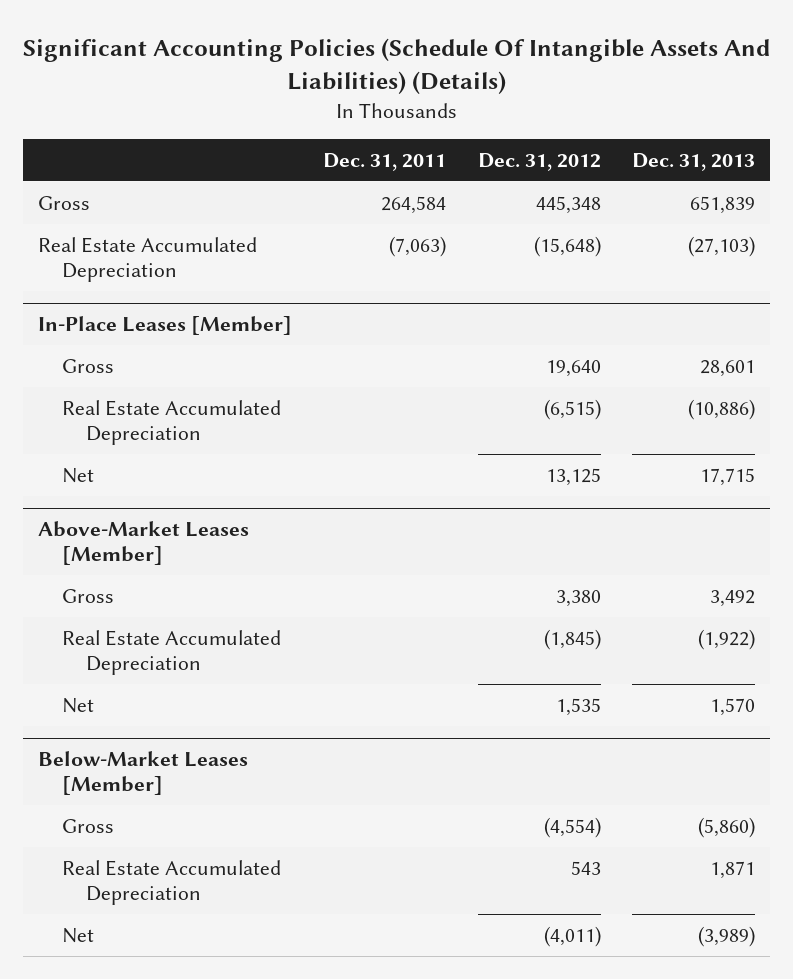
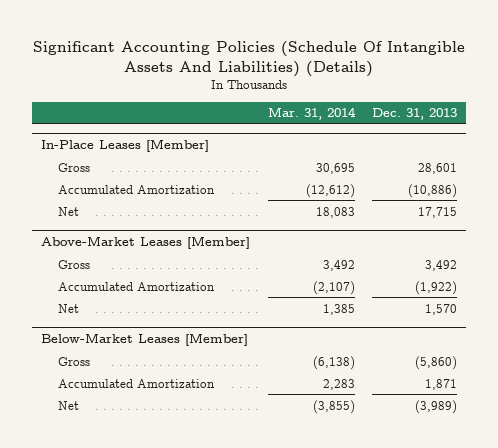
[323,152,447,171] Dec. 31, 2011 -> none
[477,152,601,171] Dec. 31, 2012 -> none
none -> [267,107,356,121] Mar. 31, 2014
[38,195,91,210] Gross -> none
[38,236,258,282] Real Estate Accumulated Depreciation -> none
[61,399,281,445] Real Estate Accumulated Depreciation -> [58,184,216,194] Accumulated Amortization
[61,629,281,675] Real Estate Accumulated Depreciation -> [58,281,216,291] Accumulated Amortization
[61,859,281,905] Real Estate Accumulated Depreciation -> [58,378,216,388] Accumulated Amortization

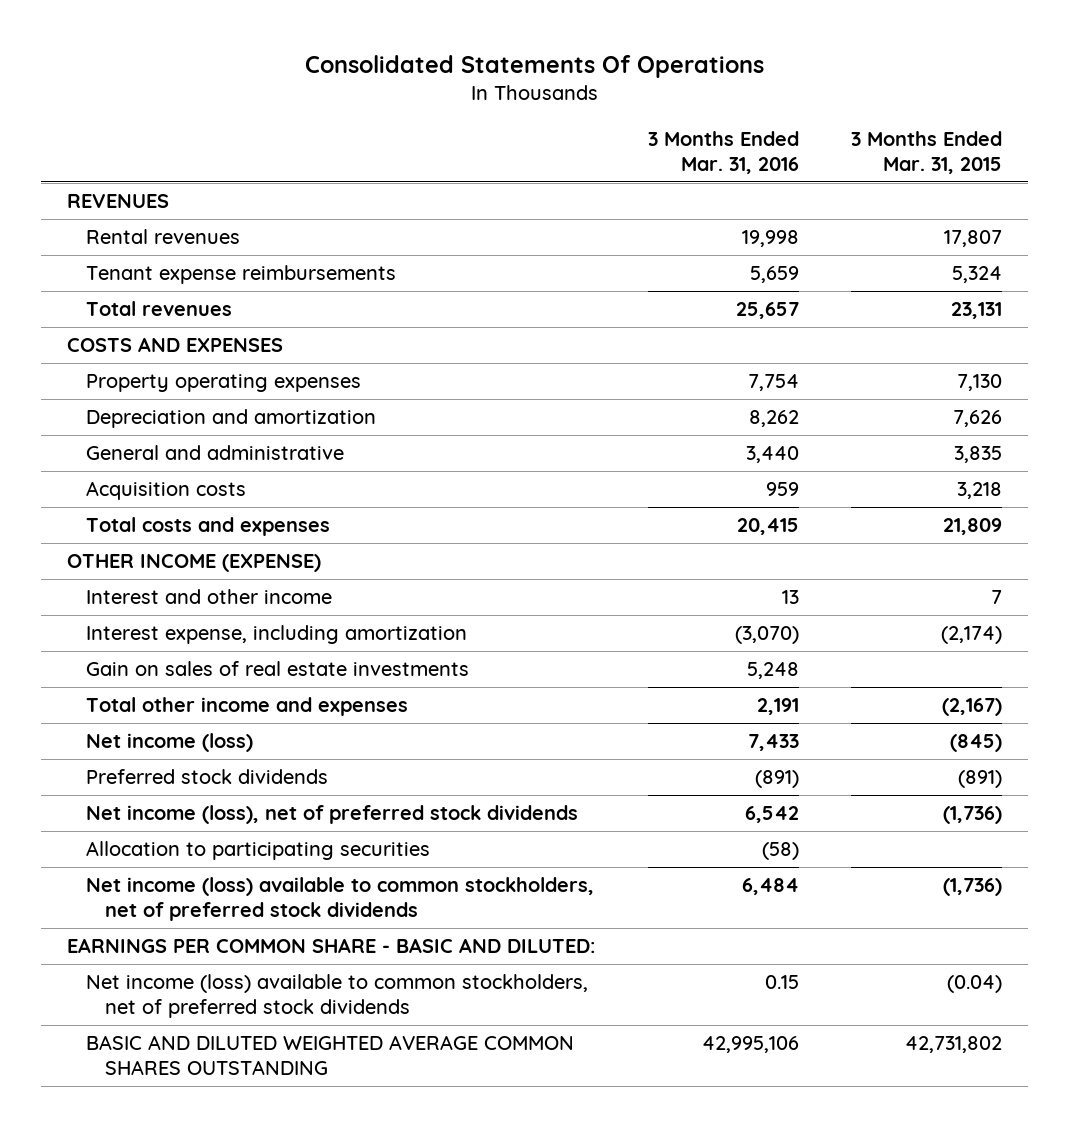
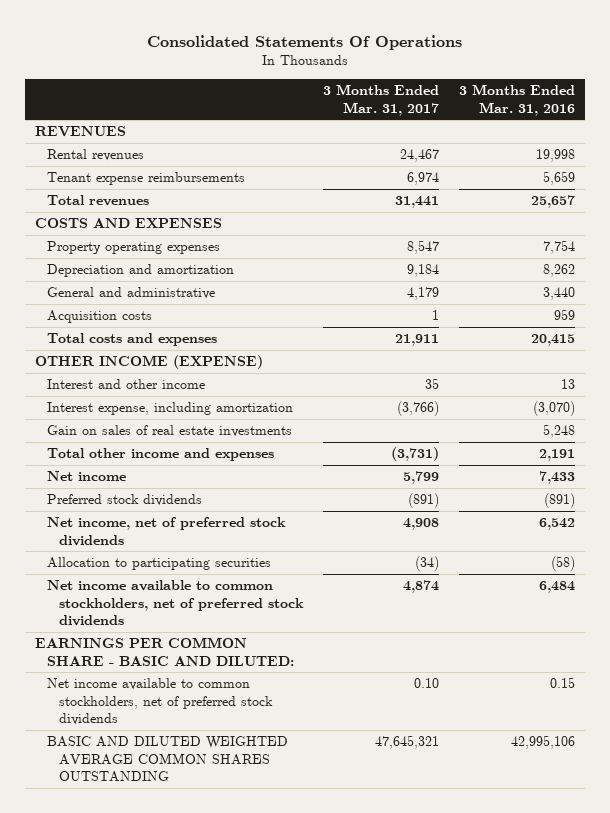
[851,130,1003,174] 3 Months Ended Mar. 31, 2015 -> none
none -> [322,84,439,116] 3 Months Ended Mar. 31, 2017
[86,733,254,753] Net income (loss) -> [46,471,126,482] Net income
[86,805,579,825] Net income (loss), net of preferred stock dividends -> [46,517,286,546] Net income, net of preferred stock dividends
[86,877,595,922] Net income (loss) available to common stockholders, net of preferred stock dividends -> [46,580,304,626] Net income available to common stockholders, net of preferred stock dividends
[86,974,589,1019] Net income (loss) available to common stockholders, net of preferred stock dividends -> [46,678,273,725] Net income available to common stockholders, net of preferred stock dividends

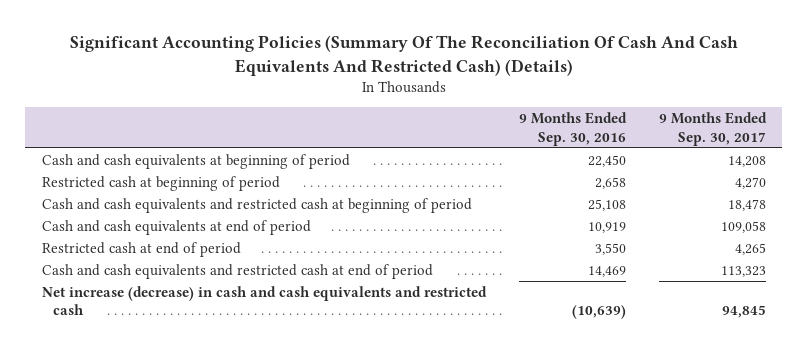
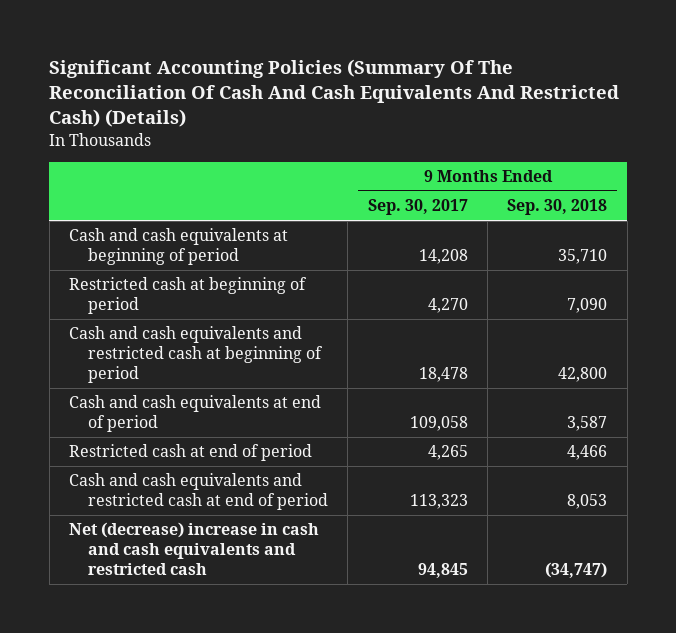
[518,112,627,146] 9 Months Ended Sep. 30, 2016 -> none
none -> [507,199,608,216] Sep. 30, 2018
[41,285,487,316] Net increase (decrease) in cash and cash equivalents and restricted cash -> [69,522,320,576] Net (decrease) increase in cash and cash equivalents and restricted cash

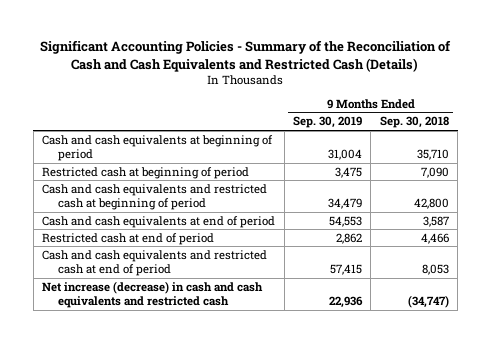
[49,59,620,127] Significant Accounting Policies (Summary Of The Reconciliation Of Cash And Cash Equivalents And Restricted Cash) (Details) -> [40,39,452,72] Significant Accounting Policies - Summary of the Reconciliation of Cash and Cash Equivalents and Restricted Cash (Details)
[367,199,468,216] Sep. 30, 2017 -> none
none -> [292,116,362,129] Sep. 30, 2019
[69,522,320,576] Net (decrease) increase in cash and cash equivalents and restricted cash -> [42,280,264,309] Net increase (decrease) in cash and cash equivalents and restricted cash

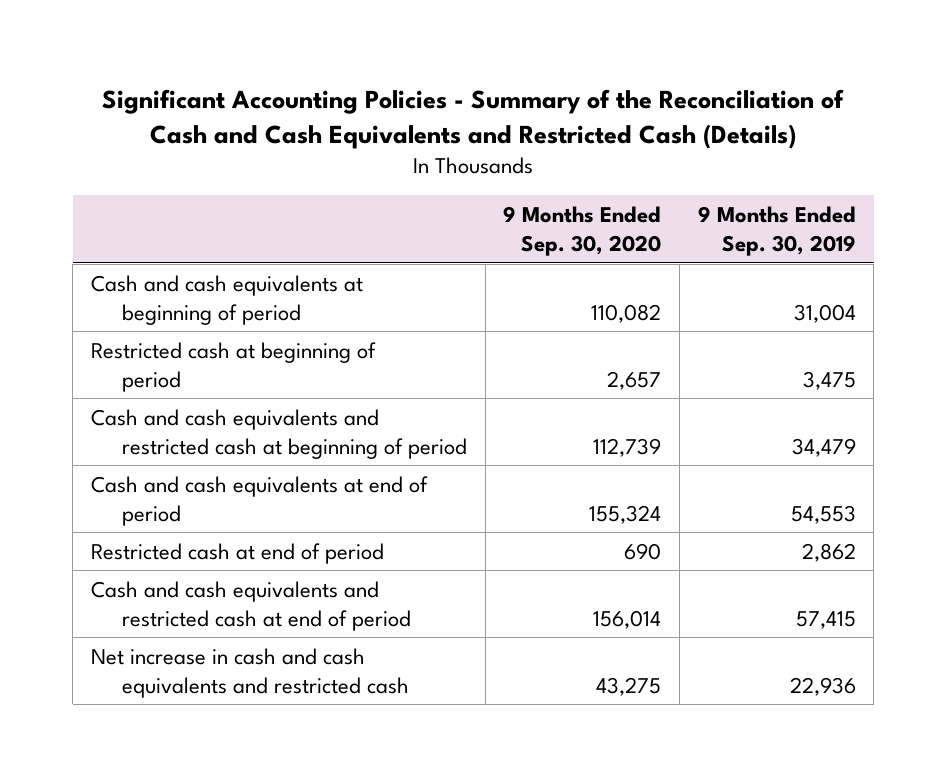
[379,116,449,129] Sep. 30, 2018 -> none
none -> [503,206,662,256] 9 Months Ended Sep. 30, 2020
[42,280,264,309] Net increase (decrease) in cash and cash equivalents and restricted cash -> [91,647,409,698] Net increase in cash and cash equivalents and restricted cash

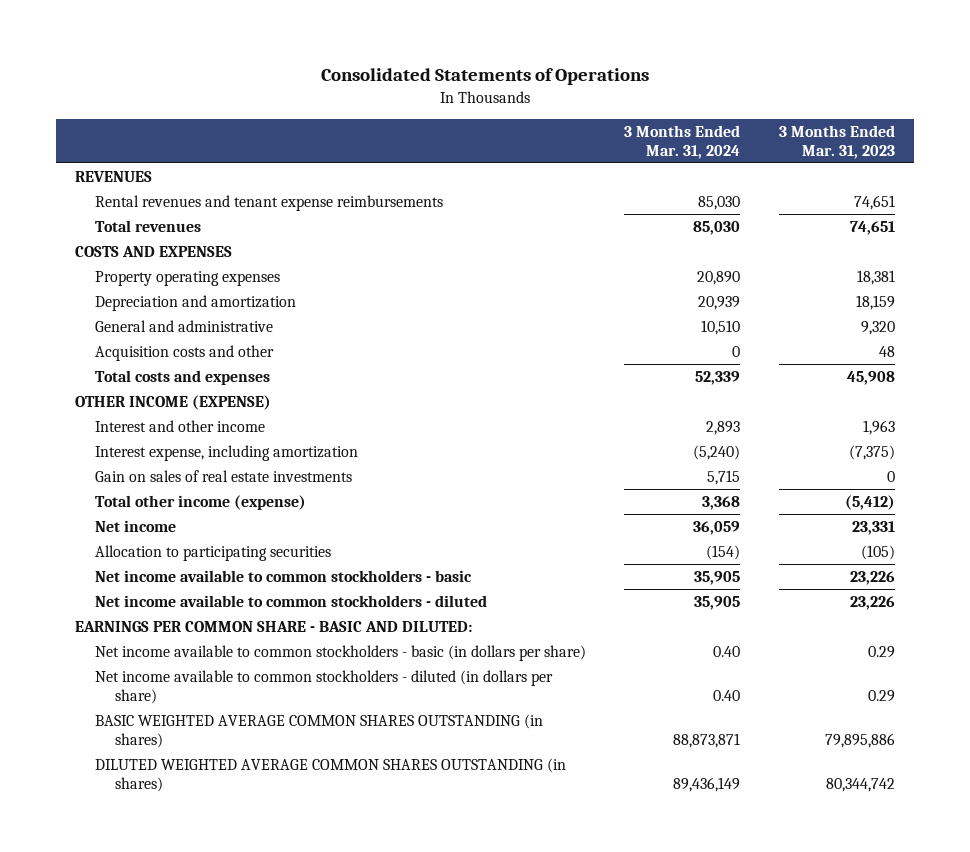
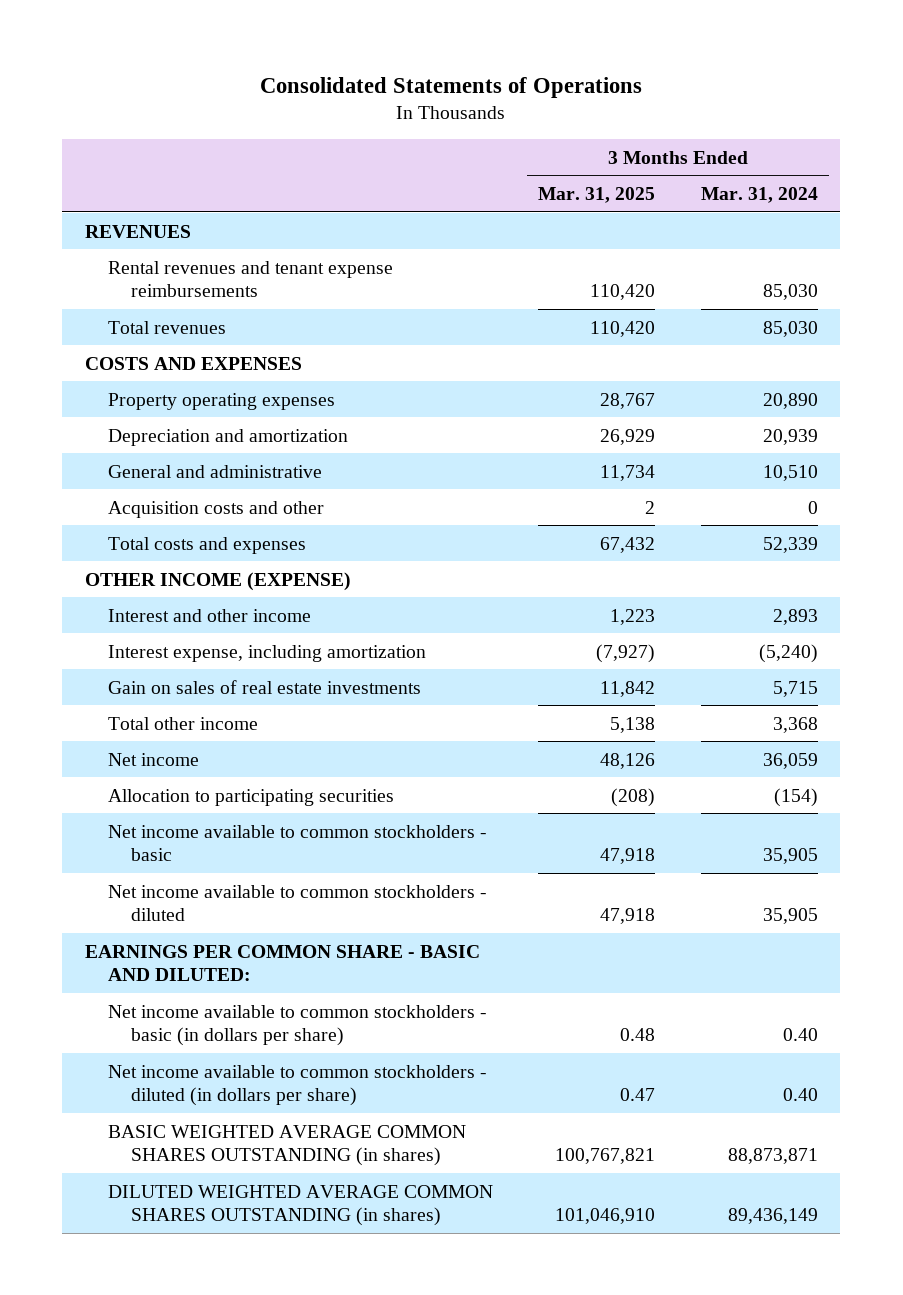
[778,124,895,159] 3 Months Ended Mar. 31, 2023 -> none
none -> [538,186,656,203] Mar. 31, 2025
[94,494,306,510] Total other income (expense) -> [108,716,259,730] Total other income

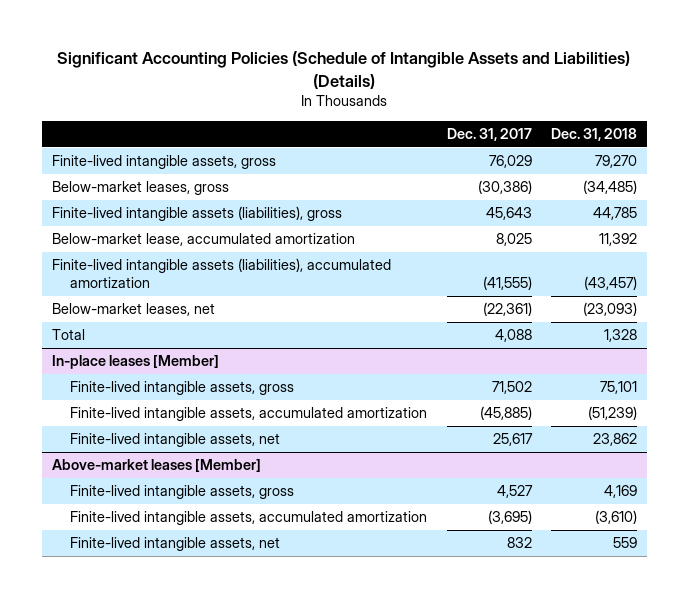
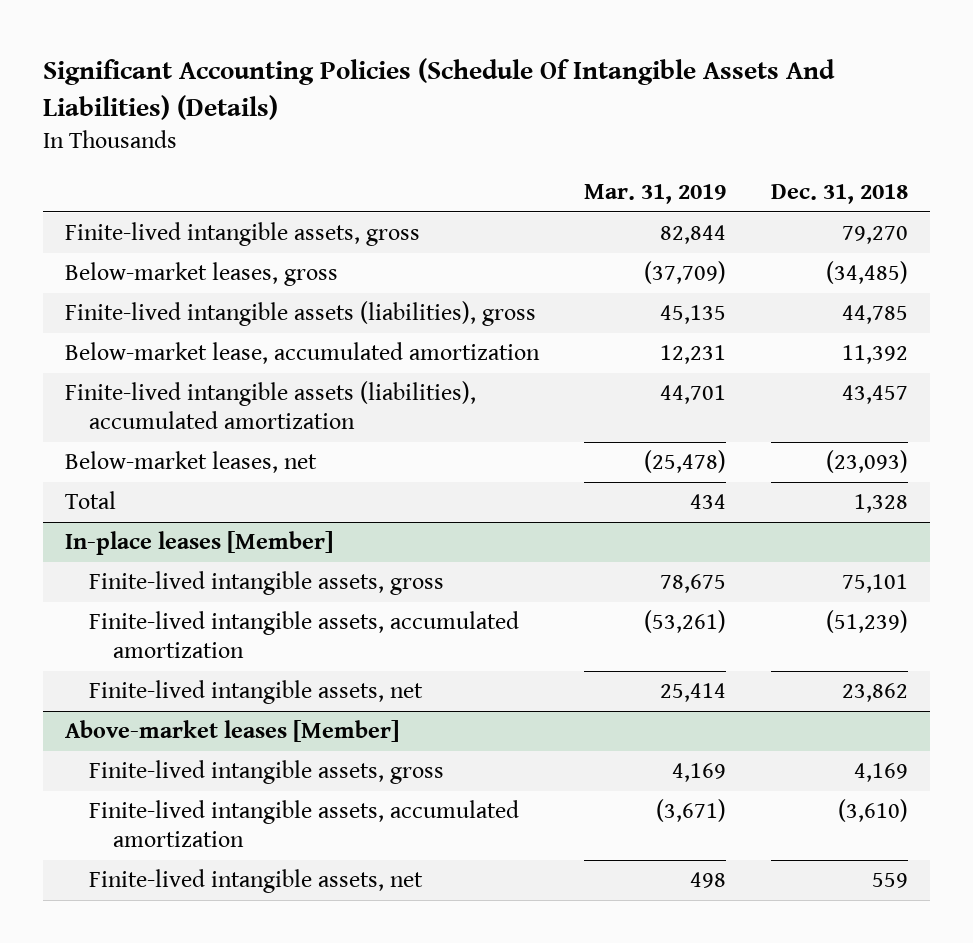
[57,51,631,89] Significant Accounting Policies (Schedule of Intangible Assets and Liabilities) (Details) -> [42,58,835,121] Significant Accounting Policies (Schedule Of Intangible Assets And Liabilities) (Details)
[446,128,532,142] Dec. 31, 2017 -> none
none -> [584,183,727,204] Mar. 31, 2019
[583,276,637,291] (43,457) -> [841,385,908,405] 43,457

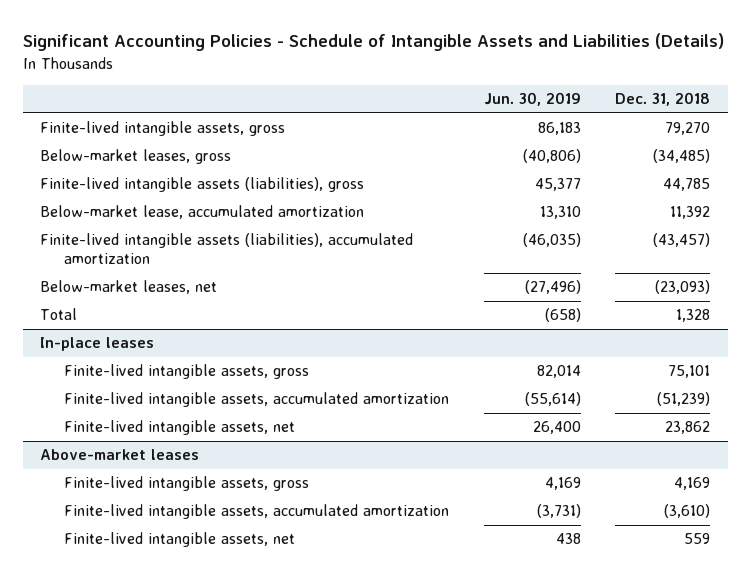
[42,58,835,121] Significant Accounting Policies (Schedule Of Intangible Assets And Liabilities) (Details) -> [22,33,724,52] Significant Accounting Policies - Schedule of Intangible Assets and Liabilities (Details)
[584,183,727,204] Mar. 31, 2019 -> none
none -> [483,92,581,107] Jun. 30, 2019
[841,385,908,405] 43,457 -> [653,233,711,248] (43,457)
[65,531,334,556] In-place leases [Member] -> [40,337,155,352] In-place leases
[65,720,400,743] Above-market leases [Member] -> [40,449,200,461] Above-market leases

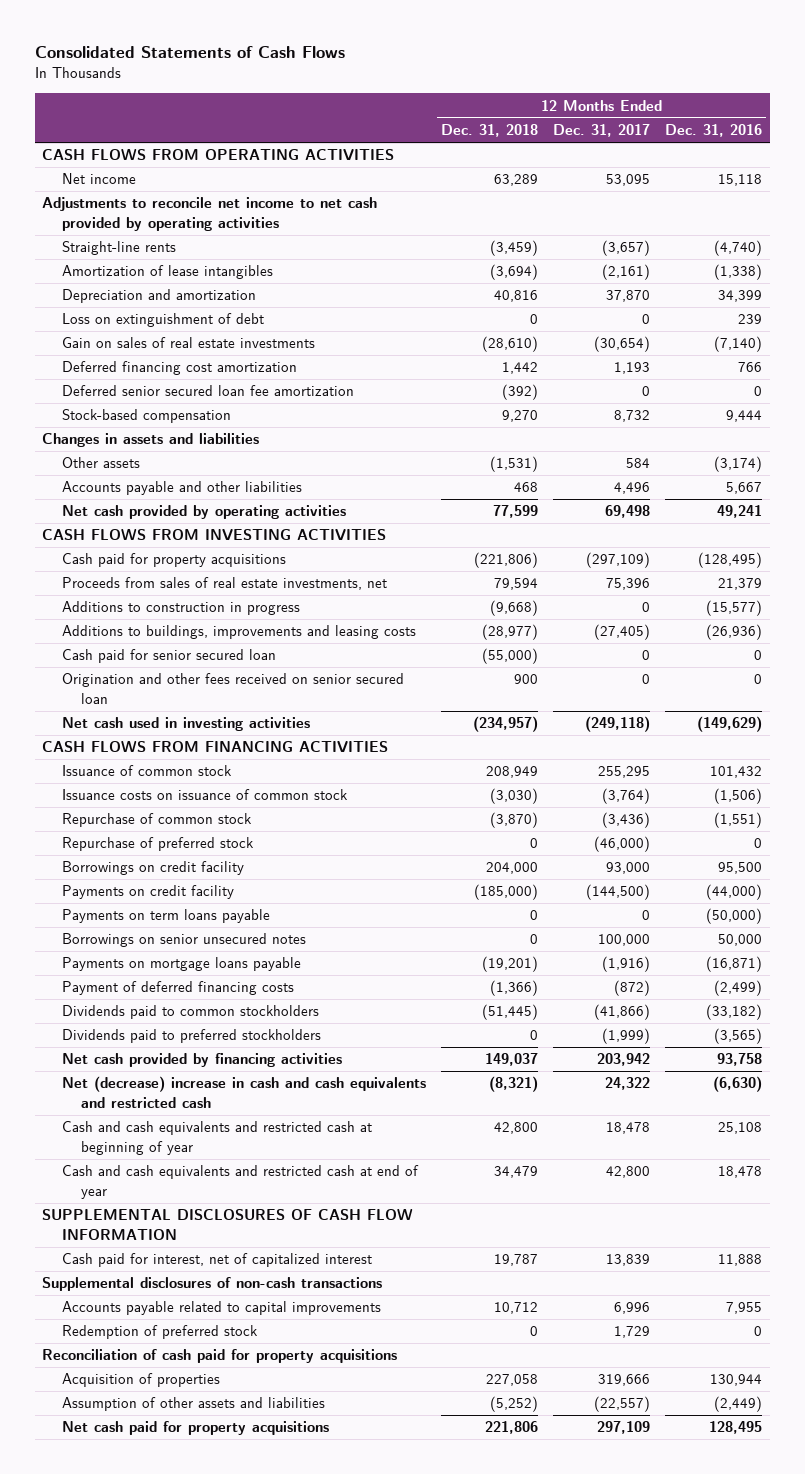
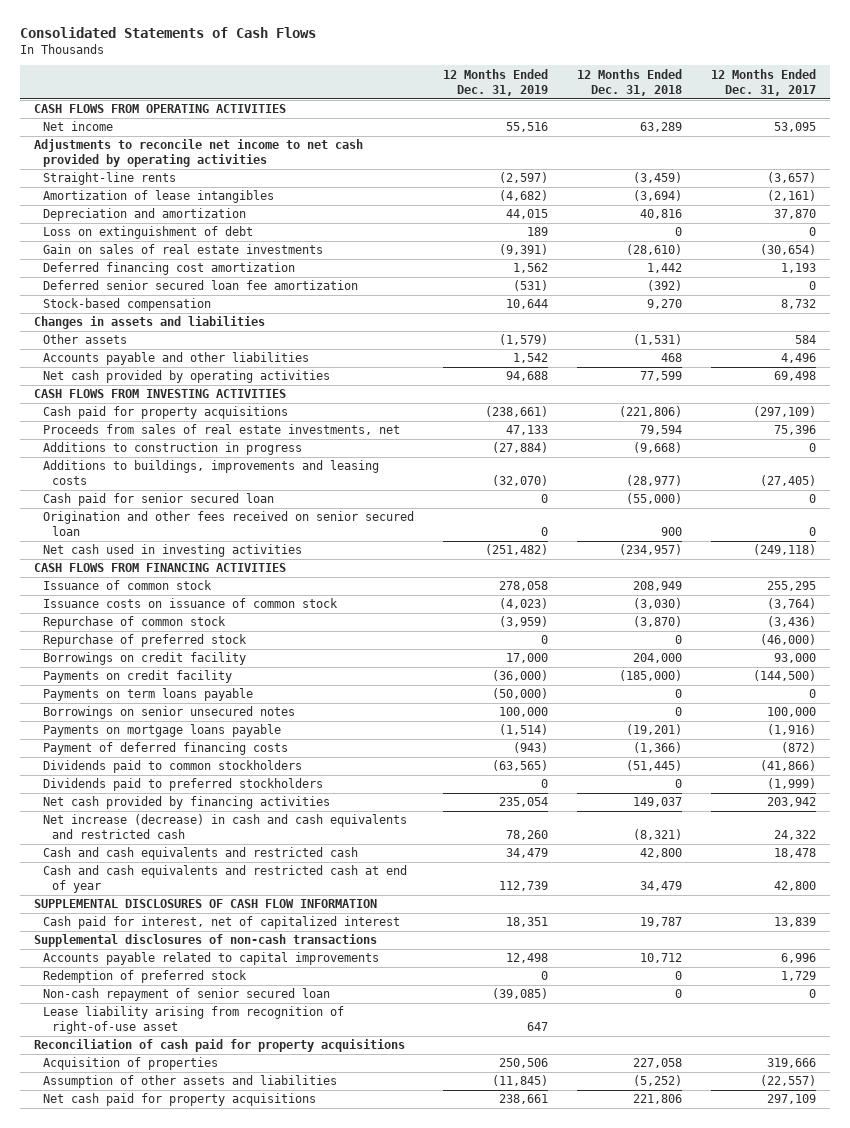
[665,124,763,138] Dec. 31, 2016 -> none
none -> [443,68,549,96] 12 Months Ended Dec. 31, 2019
[61,1076,426,1108] Net (decrease) increase in cash and cash equivalents and restricted cash -> [43,814,408,840] Net increase (decrease) in cash and cash equivalents and restricted cash
[61,1121,372,1155] Cash and cash equivalents and restricted cash at beginning of year -> [43,847,359,861] Cash and cash equivalents and restricted cash
none -> [43,988,331,1002] Non-cash repayment of senior secured loan
none -> [43,1006,345,1035] Lease liability arising from recognition of right-of-use asset

